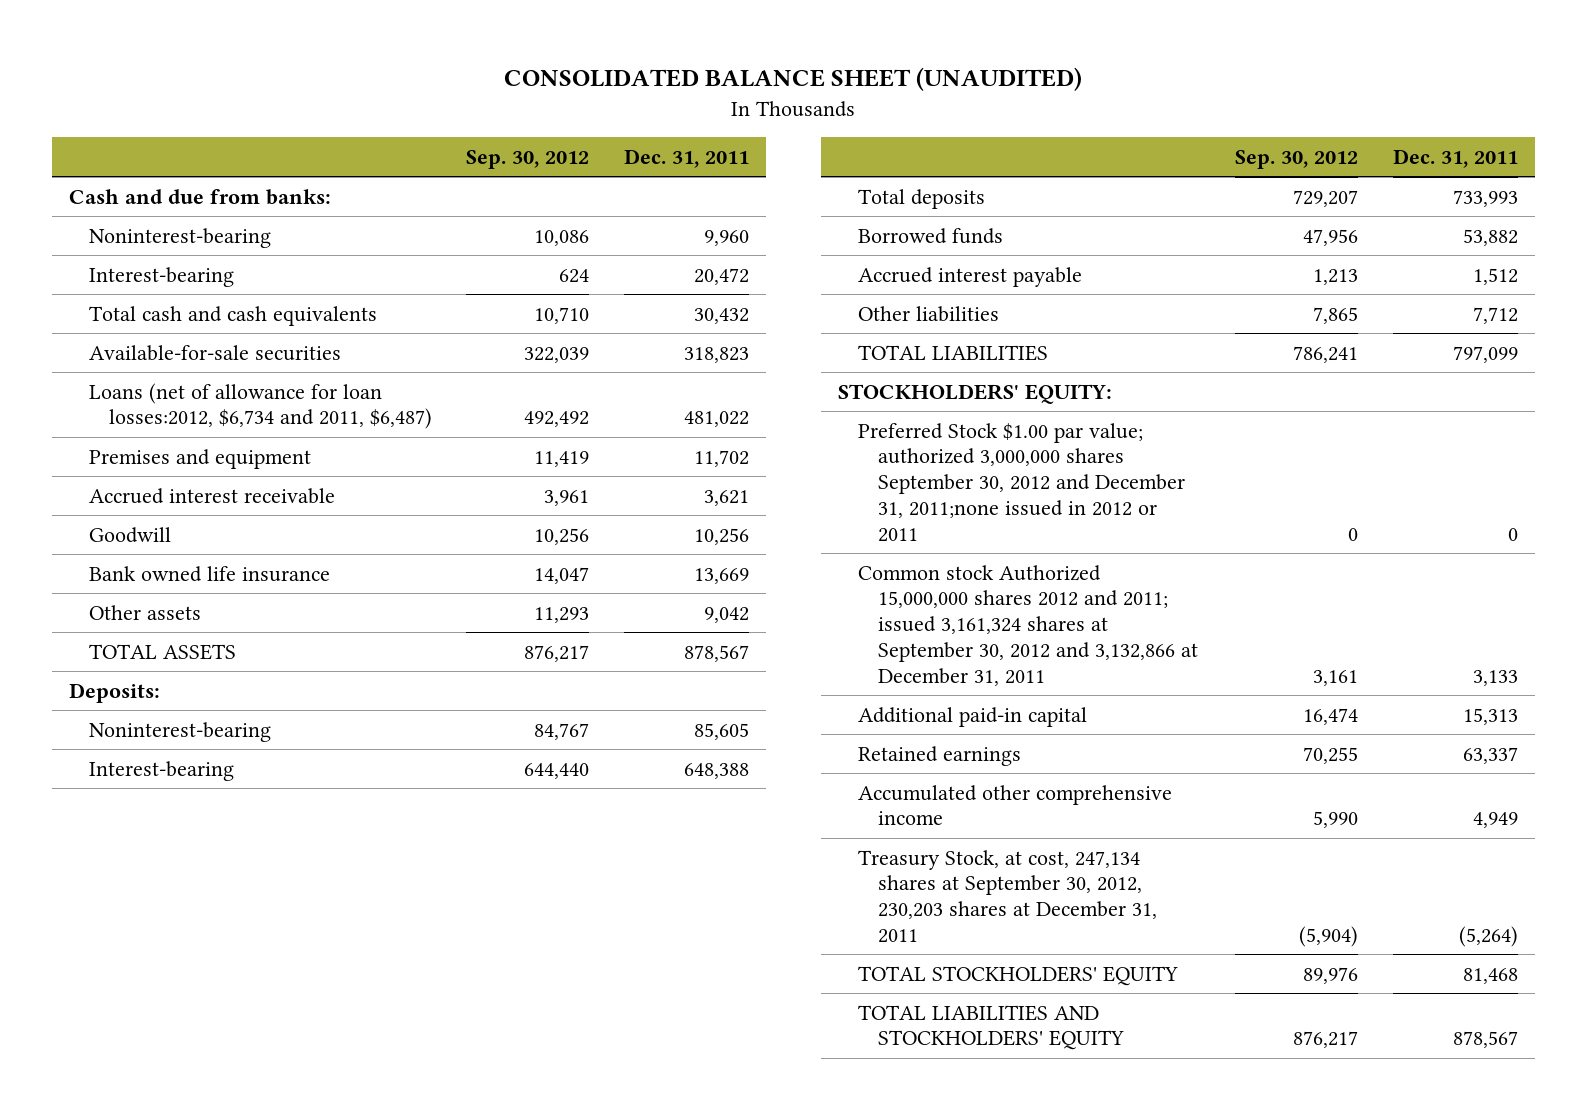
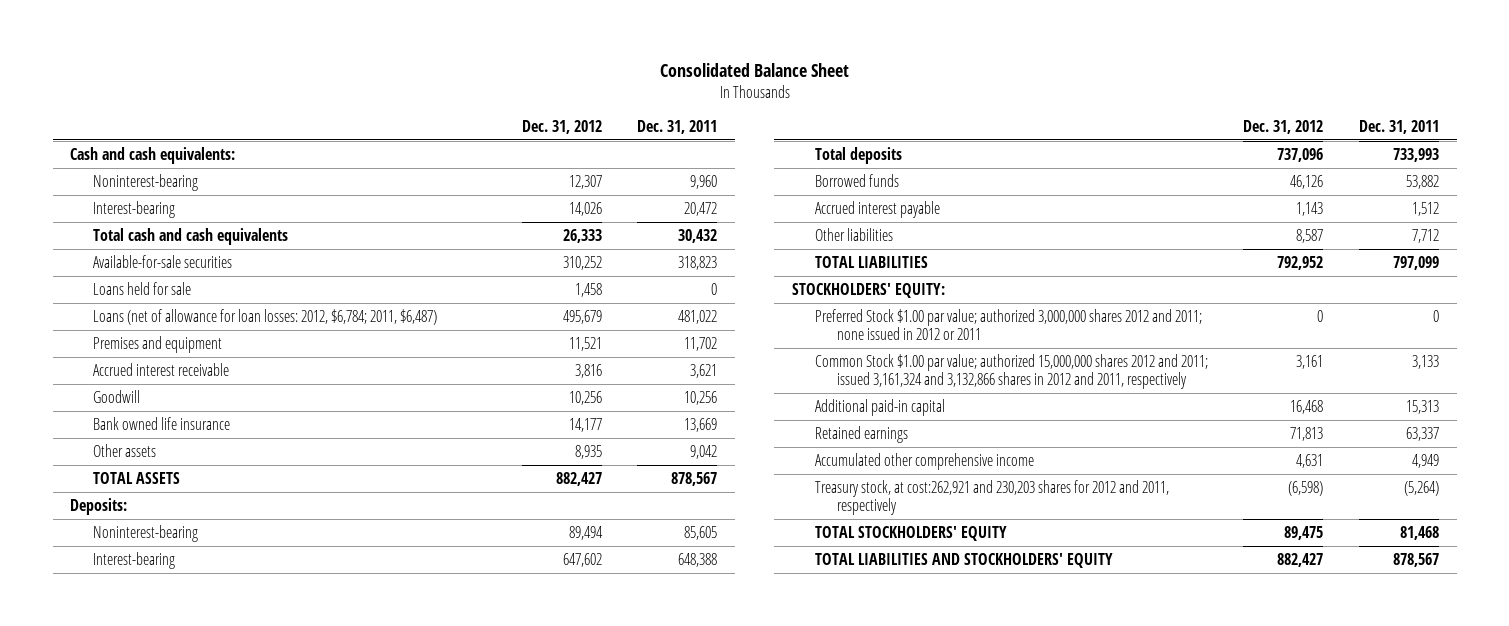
[504,66,1083,91] CONSOLIDATED BALANCE SHEET (UNAUDITED) -> [659,62,849,77] Consolidated Balance Sheet
[466,150,590,170] Sep. 30, 2012 -> none
none -> [521,119,602,134] Dec. 31, 2012
[69,188,332,205] Cash and due from banks: -> [70,146,236,164] Cash and cash equivalents:
none -> [93,281,192,295] Loans held for sale
[89,382,433,430] Loans (net of allowance for loan losses:2012, $6,734 and 2011, $6,487) -> [93,308,438,325] Loans (net of allowance for loan losses: 2012, $6,784; 2011, $6,487)
[857,422,1185,542] Preferred Stock $1.00 par value; authorized 3,000,000 shares September 30, 2012 and December 31, 2011;none issued in 2012 or 2011 -> [814,308,1202,340] Preferred Stock $1.00 par value; authorized 3,000,000 shares 2012 and 2011; none issued in 2012 or 2011
[857,564,1198,686] Common stock Authorized 15,000,000 shares 2012 and 2011; issued 3,161,324 shares at September 30, 2012 and 3,132,866 at December 31, 2011 -> [814,353,1208,389] Common Stock $1.00 par value; authorized 15,000,000 shares 2012 and 2011; issued 3,161,324 and 3,132,866 shares in 2012 and 2011, respectively
[857,849,1157,944] Treasury Stock, at cost, 247,134 shares at September 30, 2012, 230,203 shares at December 31, 2011 -> [814,479,1169,515] Treasury stock, at cost:262,921 and 230,203 shares for 2012 and 2011, respectively

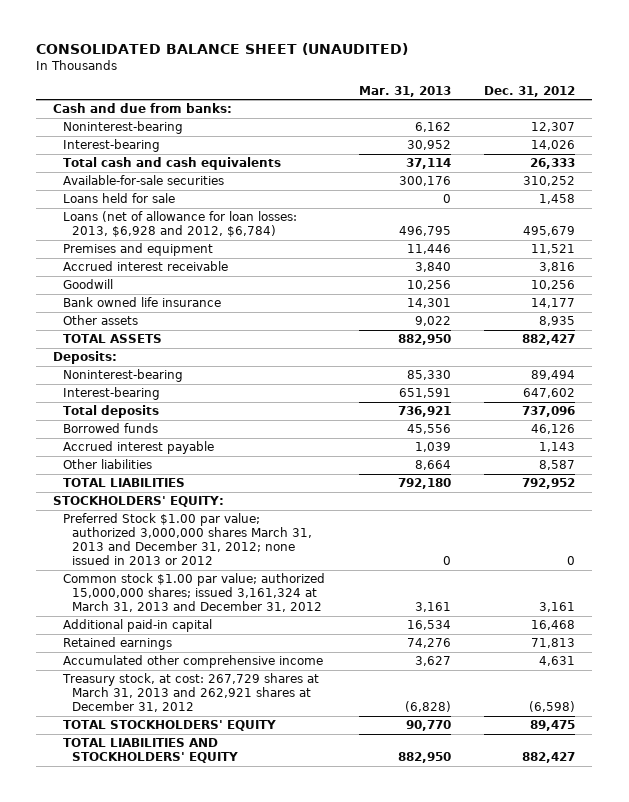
[659,62,849,77] Consolidated Balance Sheet -> [36,43,409,56] CONSOLIDATED BALANCE SHEET (UNAUDITED)
[637,119,718,134] Dec. 31, 2011 -> none
none -> [358,85,451,97] Mar. 31, 2013
[70,146,236,164] Cash and cash equivalents: -> [53,103,233,114] Cash and due from banks:
[93,308,438,325] Loans (net of allowance for loan losses: 2012, $6,784; 2011, $6,487) -> [62,211,297,238] Loans (net of allowance for loan losses: 2013, $6,928 and 2012, $6,784)
[814,308,1202,340] Preferred Stock $1.00 par value; authorized 3,000,000 shares 2012 and 2011; none issued in 2012 or 2011 -> [62,513,313,565] Preferred Stock $1.00 par value; authorized 3,000,000 shares March 31, 2013 and December 31, 2012; none issued in 2013 or 2012
[814,353,1208,389] Common Stock $1.00 par value; authorized 15,000,000 shares 2012 and 2011; issued 3,161,324 and 3,132,866 shares in 2012 and 2011, respectively -> [62,573,325,613] Common stock $1.00 par value; authorized 15,000,000 shares; issued 3,161,324 at March 31, 2013 and December 31, 2012
[814,479,1169,515] Treasury stock, at cost:262,921 and 230,203 shares for 2012 and 2011, respectively -> [61,673,319,713] Treasury stock, at cost: 267,729 shares at March 31, 2013 and 262,921 shares at December 31, 2012

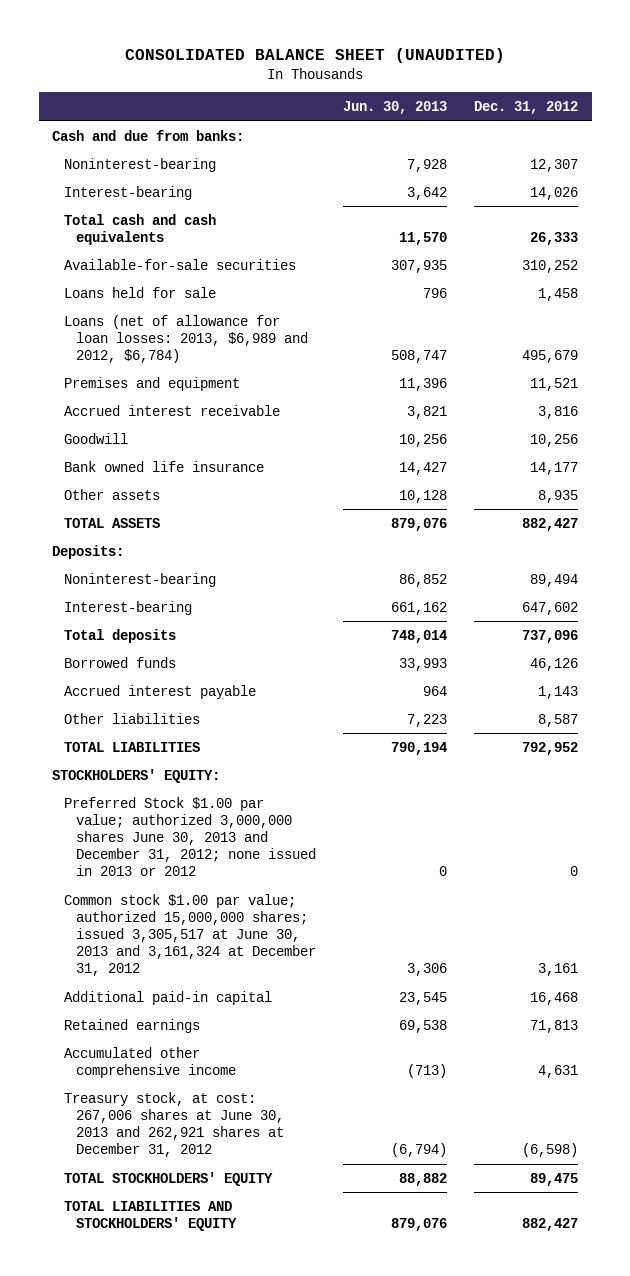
[358,85,451,97] Mar. 31, 2013 -> none
none -> [343,101,448,115] Jun. 30, 2013
[62,211,297,238] Loans (net of allowance for loan losses: 2013, $6,928 and 2012, $6,784) -> [63,314,308,363] Loans (net of allowance for loan losses: 2013, $6,989 and 2012, $6,784)
[62,513,313,565] Preferred Stock $1.00 par value; authorized 3,000,000 shares March 31, 2013 and December 31, 2012; none issued in 2013 or 2012 -> [63,796,316,877] Preferred Stock $1.00 par value; authorized 3,000,000 shares June 30, 2013 and December 31, 2012; none issued in 2013 or 2012
[62,573,325,613] Common stock $1.00 par value; authorized 15,000,000 shares; issued 3,161,324 at March 31, 2013 and December 31, 2012 -> [63,893,316,977] Common stock $1.00 par value; authorized 15,000,000 shares; issued 3,305,517 at June 30, 2013 and 3,161,324 at December 31, 2012
[61,673,319,713] Treasury stock, at cost: 267,729 shares at March 31, 2013 and 262,921 shares at December 31, 2012 -> [63,1091,284,1158] Treasury stock, at cost: 267,006 shares at June 30, 2013 and 262,921 shares at December 31, 2012

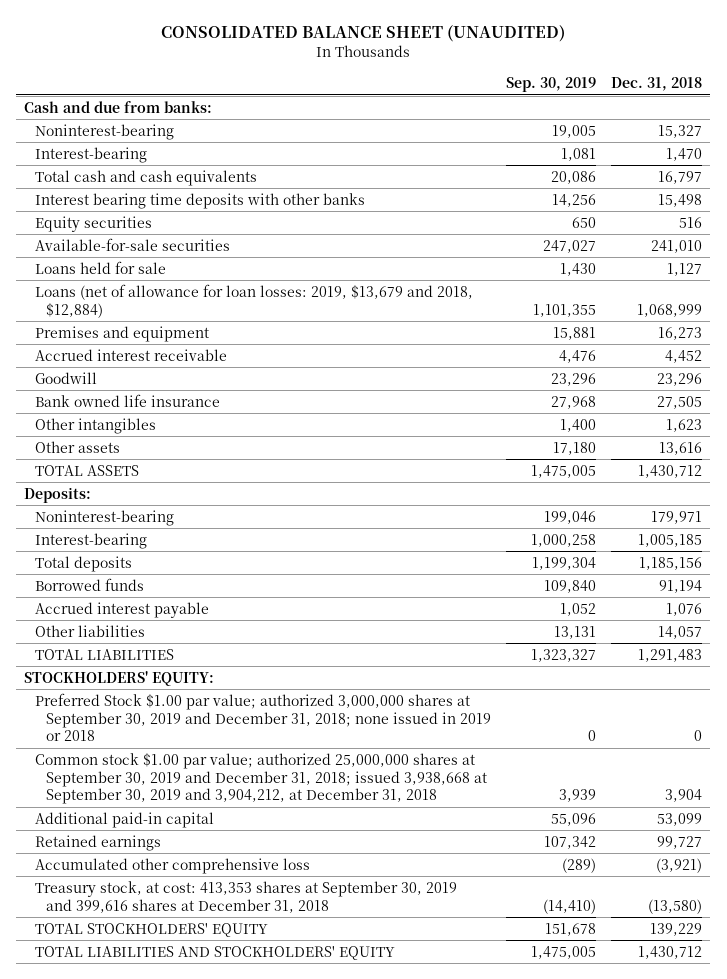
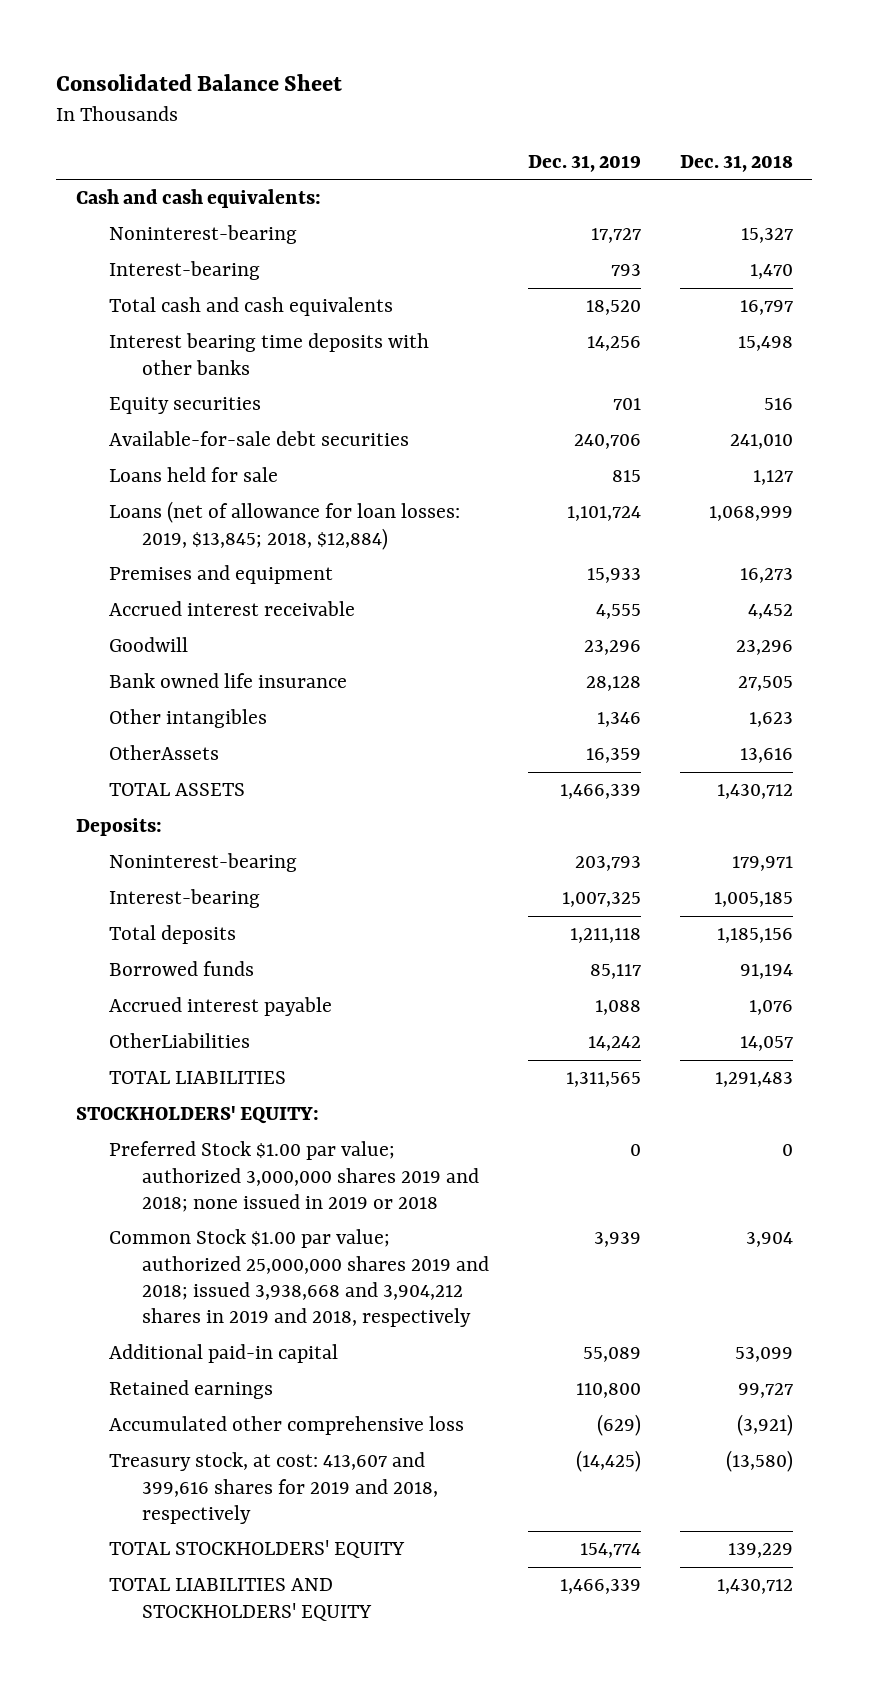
[161,25,566,43] CONSOLIDATED BALANCE SHEET (UNAUDITED) -> [56,73,343,91] Consolidated Balance Sheet
[506,77,597,93] Sep. 30, 2019 -> none
none -> [527,154,641,172] Dec. 31, 2019
[24,100,213,113] Cash and due from banks: -> [75,189,321,209] Cash and cash equivalents:
[34,237,230,251] Available-for-sale securities -> [108,431,409,447] Available-for-sale debt securities
[34,283,473,318] Loans (net of allowance for loan losses: 2019, $13,679 and 2018, $12,884) -> [108,501,460,550] Loans (net of allowance for loan losses: 2019, $13,845; 2018, $12,884)
[34,440,120,453] Other assets -> [108,745,219,761] OtherAssets
[34,624,145,637] Other liabilities -> [108,1033,250,1049] OtherLiabilities
[34,692,491,742] Preferred Stock $1.00 par value; authorized 3,000,000 shares at September 30, 2019 and December 31, 2018; none issued in 2019 or 2018 -> [108,1141,479,1212] Preferred Stock $1.00 par value; authorized 3,000,000 shares 2019 and 2018; none issued in 2019 or 2018
[34,752,487,805] Common stock $1.00 par value; authorized 25,000,000 shares at September 30, 2019 and December 31, 2018; issued 3,938,668 at September 30, 2019 and 3,904,212, at December 31, 2018 -> [108,1229,489,1328] Common Stock $1.00 par value; authorized 25,000,000 shares 2019 and 2018; issued 3,938,668 and 3,904,212 shares in 2019 and 2018, respectively
[34,880,457,913] Treasury stock, at cost: 413,353 shares at September 30, 2019 and 399,616 shares at December 31, 2018 -> [108,1452,438,1524] Treasury stock, at cost: 413,607 and 399,616 shares for 2019 and 2018, respectively

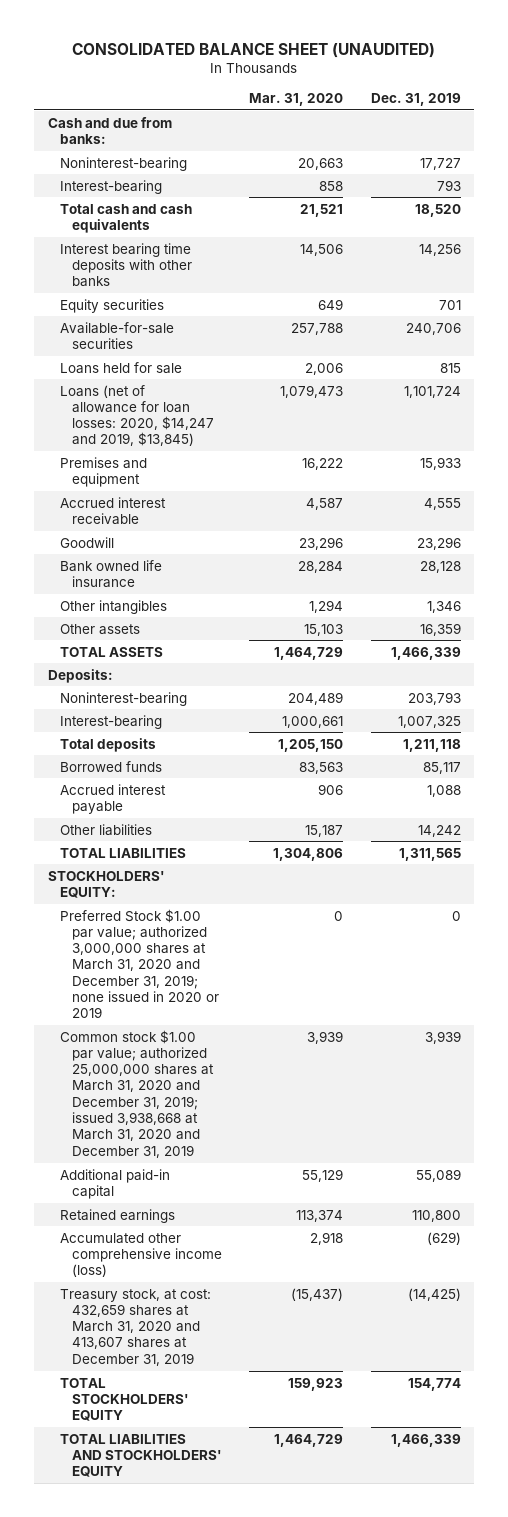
[56,73,343,91] Consolidated Balance Sheet -> [72,42,436,58] CONSOLIDATED BALANCE SHEET (UNAUDITED)
[679,154,793,172] Dec. 31, 2018 -> none
none -> [249,92,344,106] Mar. 31, 2020
[75,189,321,209] Cash and cash equivalents: -> [47,116,172,144] Cash and due from banks:
[108,431,409,447] Available-for-sale debt securities -> [60,321,175,349] Available-for-sale securities
[108,501,460,550] Loans (net of allowance for loan losses: 2019, $13,845; 2018, $12,884) -> [60,384,215,447] Loans (net of allowance for loan losses: 2020, $14,247 and 2019, $13,845)
[108,745,219,761] OtherAssets -> [60,623,141,635] Other assets
[108,1033,250,1049] OtherLiabilities -> [60,823,153,836] Other liabilities
[108,1141,479,1212] Preferred Stock $1.00 par value; authorized 3,000,000 shares 2019 and 2018; none issued in 2019 or 2018 -> [60,908,220,1019] Preferred Stock $1.00 par value; authorized 3,000,000 shares at March 31, 2020 and December 31, 2019; none issued in 2020 or 2019
[108,1229,489,1328] Common Stock $1.00 par value; authorized 25,000,000 shares 2019 and 2018; issued 3,938,668 and 3,904,212 shares in 2019 and 2018, respectively -> [60,1029,215,1158] Common stock $1.00 par value; authorized 25,000,000 shares at March 31, 2020 and December 31, 2019; issued 3,938,668 at March 31, 2020 and December 31, 2019
[108,1416,464,1436] Accumulated other comprehensive loss -> [60,1232,223,1278] Accumulated other comprehensive income (loss)
[108,1452,438,1524] Treasury stock, at cost: 413,607 and 399,616 shares for 2019 and 2018, respectively -> [60,1288,212,1366] Treasury stock, at cost: 432,659 shares at March 31, 2020 and 413,607 shares at December 31, 2019

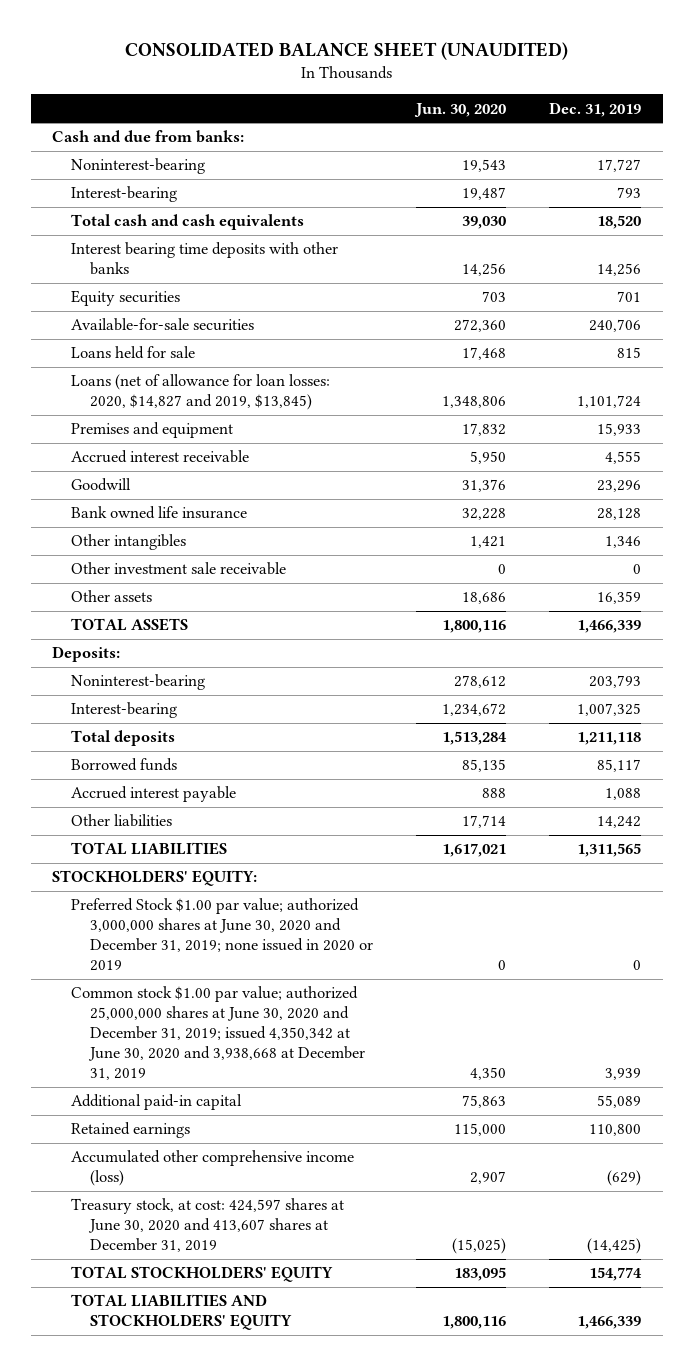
[249,92,344,106] Mar. 31, 2020 -> none
none -> [414,102,507,117] Jun. 30, 2020
[60,384,215,447] Loans (net of allowance for loan losses: 2020, $14,247 and 2019, $13,845) -> [71,374,331,411] Loans (net of allowance for loan losses: 2020, $14,827 and 2019, $13,845)
none -> [71,562,287,576] Other investment sale receivable
[60,908,220,1019] Preferred Stock $1.00 par value; authorized 3,000,000 shares at March 31, 2020 and December 31, 2019; none issued in 2020 or 2019 -> [71,898,374,972] Preferred Stock $1.00 par value; authorized 3,000,000 shares at June 30, 2020 and December 31, 2019; none issued in 2020 or 2019
[60,1029,215,1158] Common stock $1.00 par value; authorized 25,000,000 shares at March 31, 2020 and December 31, 2019; issued 3,938,668 at March 31, 2020 and December 31, 2019 -> [71,986,366,1081] Common stock $1.00 par value; authorized 25,000,000 shares at June 30, 2020 and December 31, 2019; issued 4,350,342 at June 30, 2020 and 3,938,668 at December 31, 2019
[60,1288,212,1366] Treasury stock, at cost: 432,659 shares at March 31, 2020 and 413,607 shares at December 31, 2019 -> [71,1198,345,1253] Treasury stock, at cost: 424,597 shares at June 30, 2020 and 413,607 shares at December 31, 2019

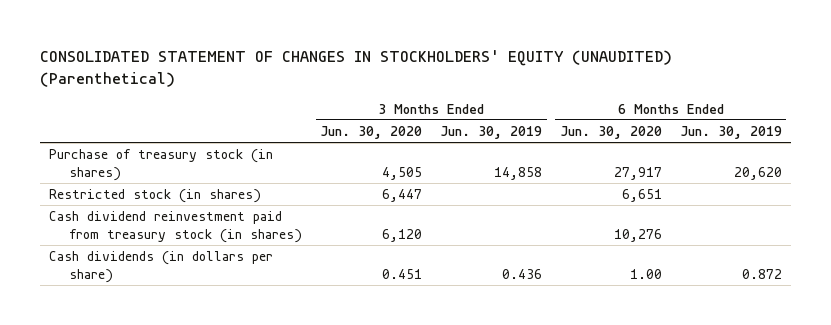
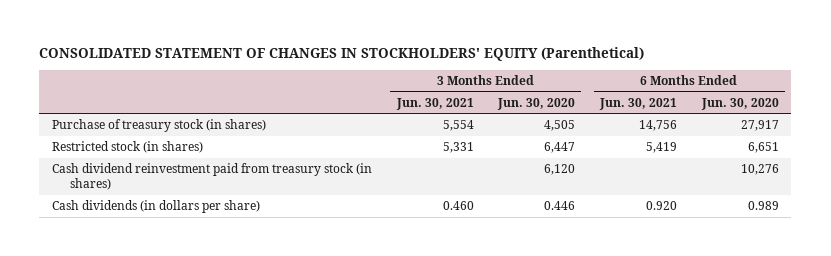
[40,50,673,87] CONSOLIDATED STATEMENT OF CHANGES IN STOCKHOLDERS' EQUITY (UNAUDITED) (Parenthetical) -> [39,46,645,61] CONSOLIDATED STATEMENT OF CHANGES IN STOCKHOLDERS' EQUITY (Parenthetical)
[440,125,543,139] Jun. 30, 2019 -> none
[679,125,782,139] Jun. 30, 2019 -> none
none -> [395,97,474,110] Jun. 30, 2021
none -> [599,97,678,110] Jun. 30, 2021
[382,268,423,279] 0.451 -> [544,201,576,211] 0.446
[629,268,662,279] 1.00 -> [747,201,779,211] 0.989

